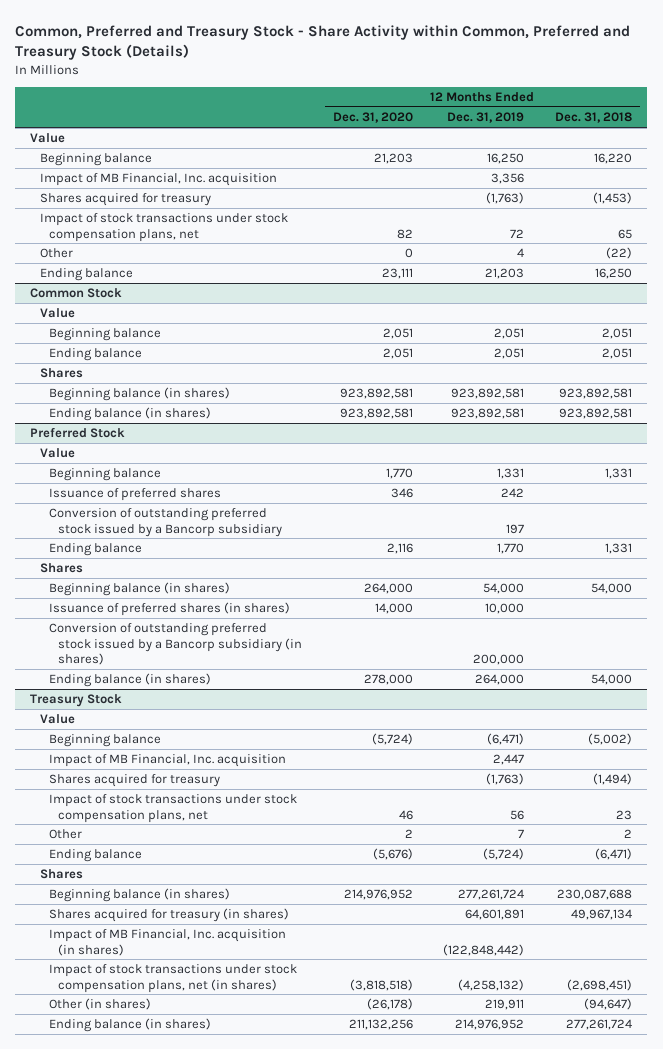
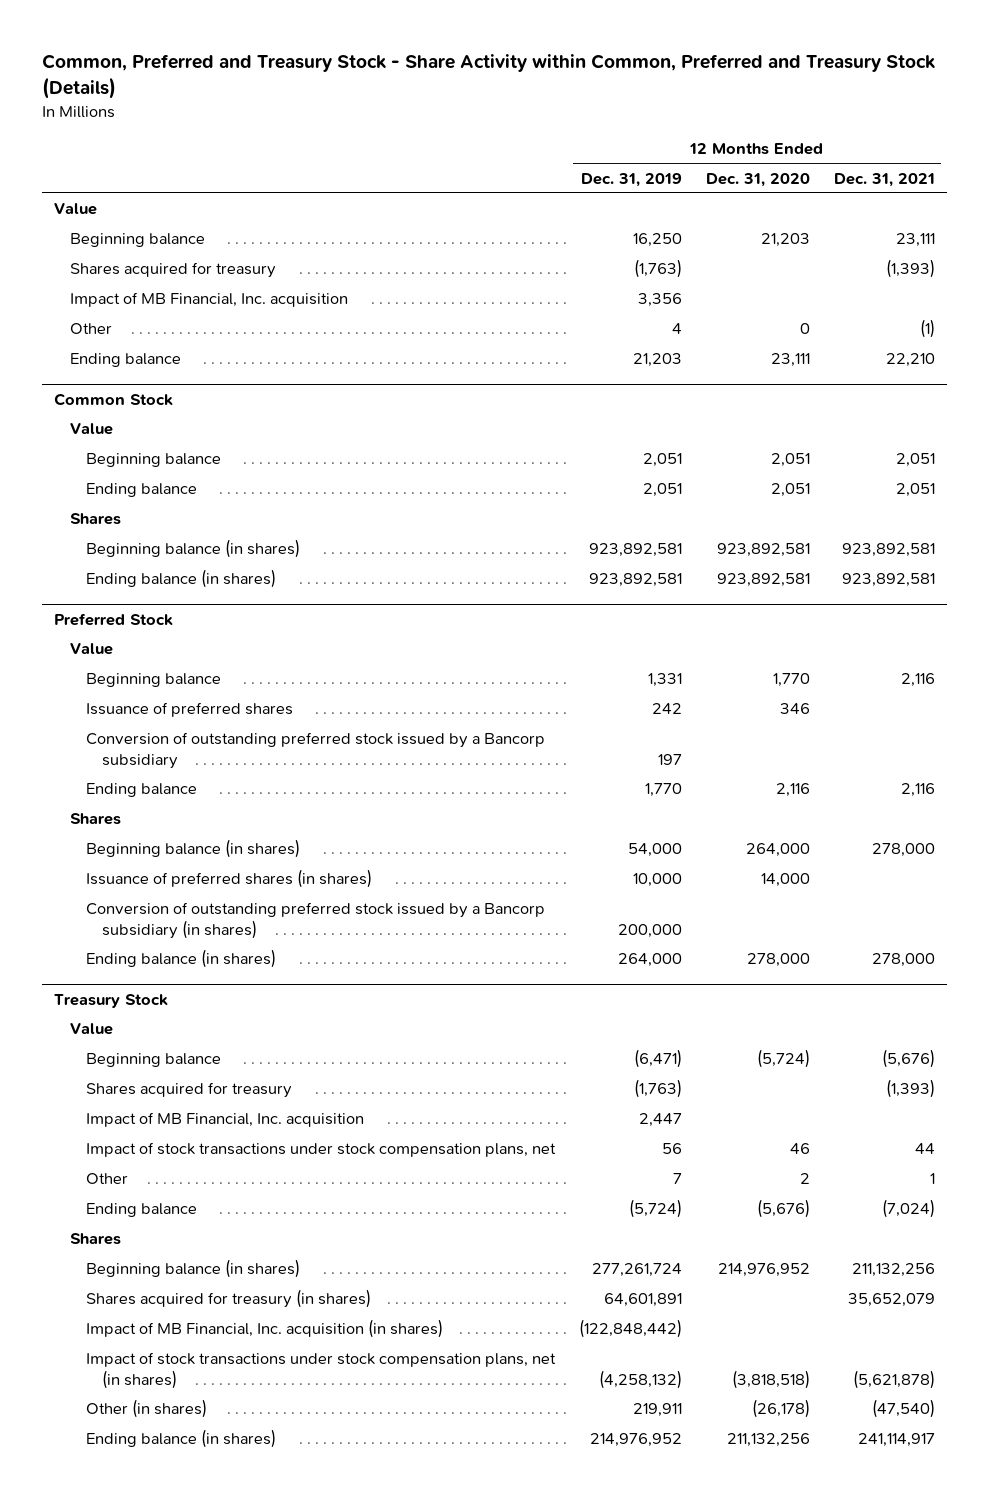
[555,112,633,124] Dec. 31, 2018 -> none
none -> [833,172,935,187] Dec. 31, 2021
[39,213,288,242] Impact of stock transactions under stock compensation plans, net -> none
[39,173,277,187] Impact of MB Financial, Inc. acquisition -> [70,292,349,308] Impact of MB Financial, Inc. acquisition
[49,754,287,768] Impact of MB Financial, Inc. acquisition -> [85,1112,364,1128] Impact of MB Financial, Inc. acquisition

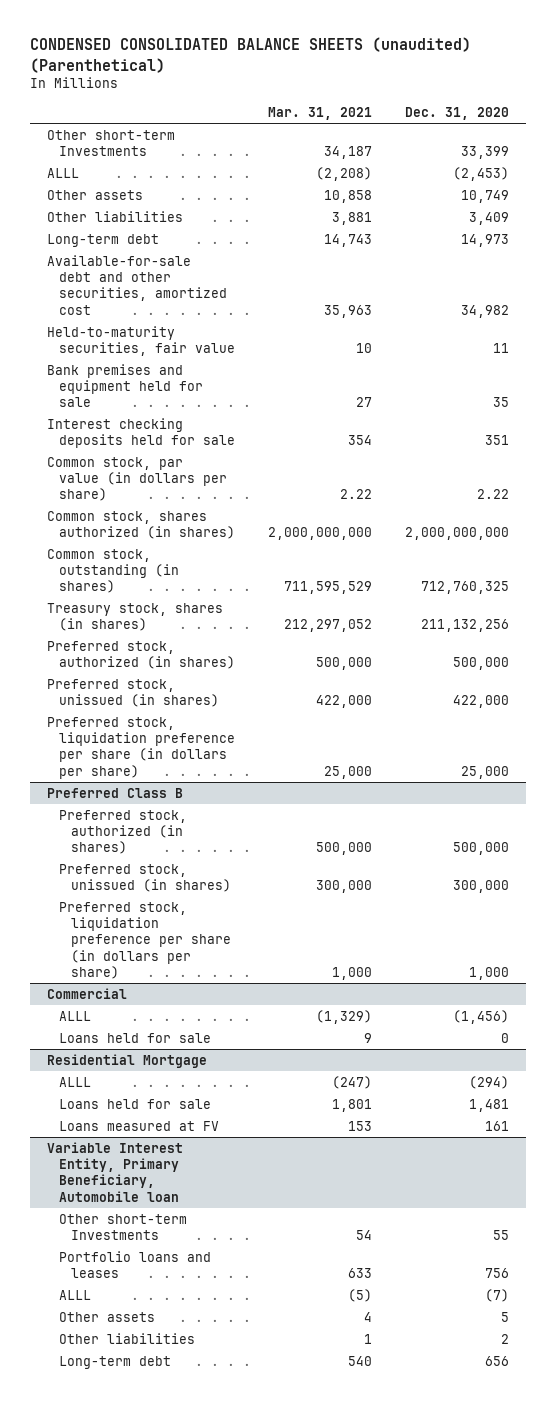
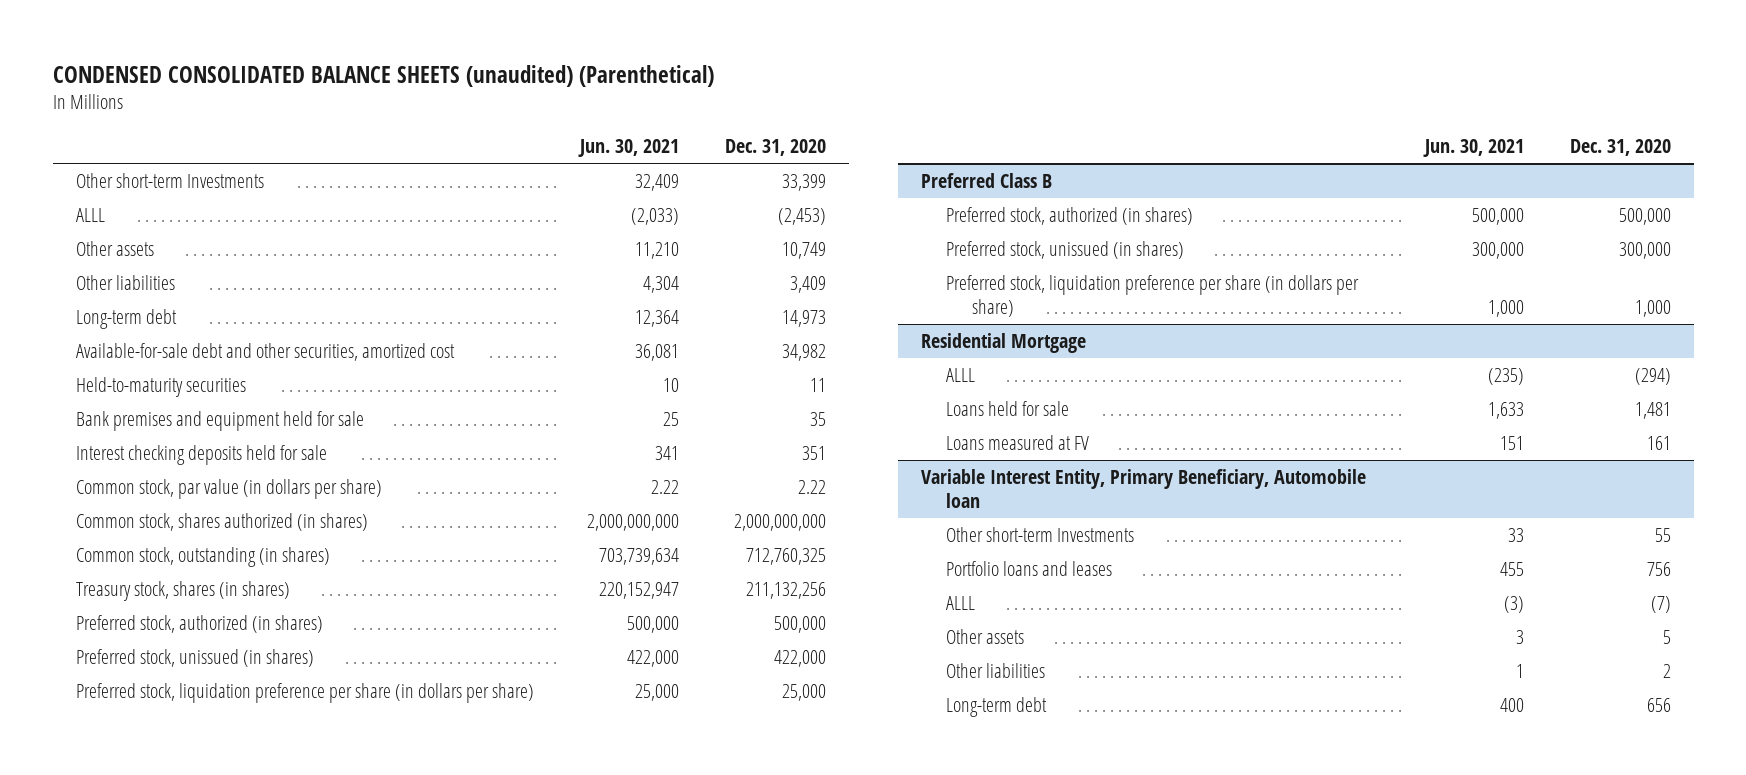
[267,107,372,121] Mar. 31, 2021 -> none
none -> [577,138,679,157] Jun. 30, 2021
[46,325,235,356] Held-to-maturity securities, fair value -> [75,377,246,398] Held-to-maturity securities
[46,987,127,999] Commercial -> none
[58,1010,91,1021] ALLL -> none
[58,1032,211,1043] Loans held for sale -> none

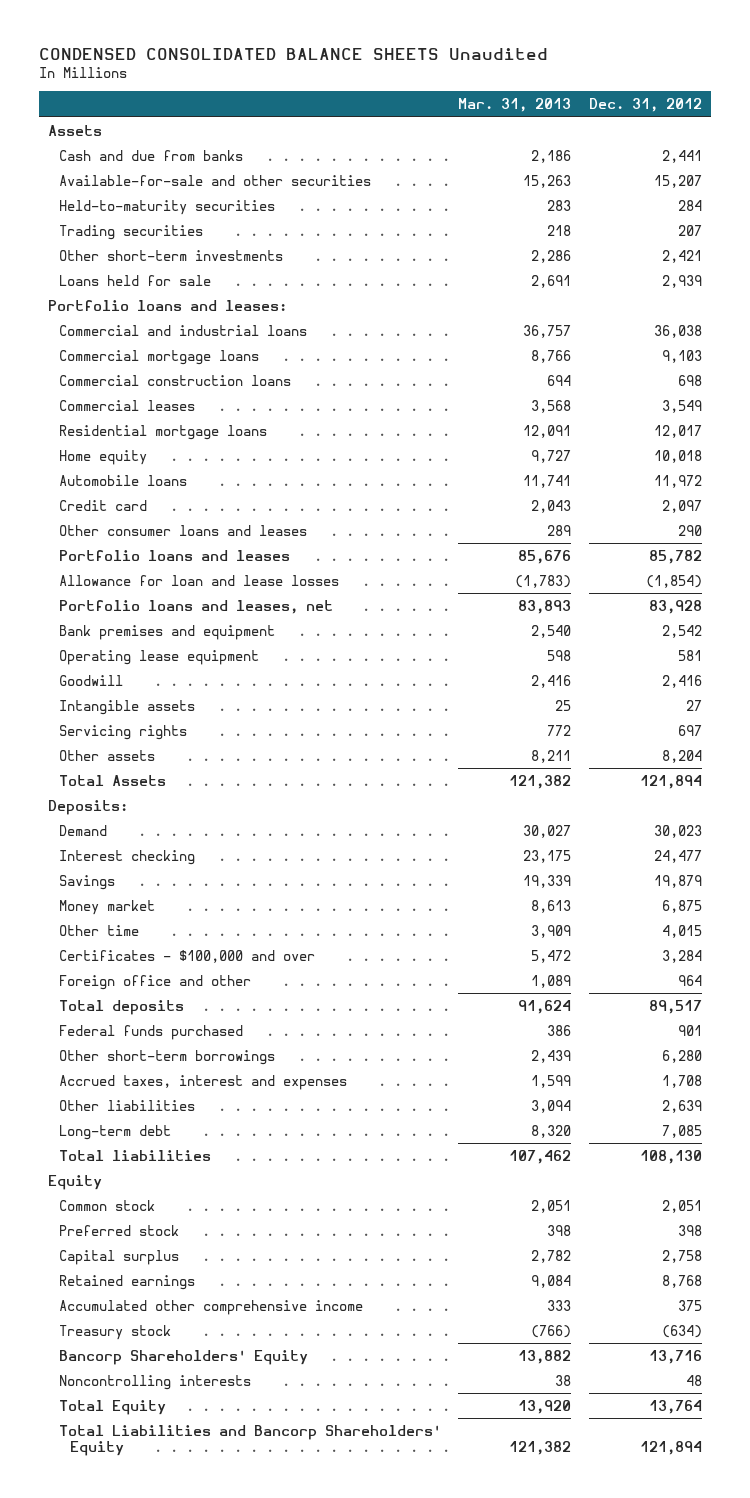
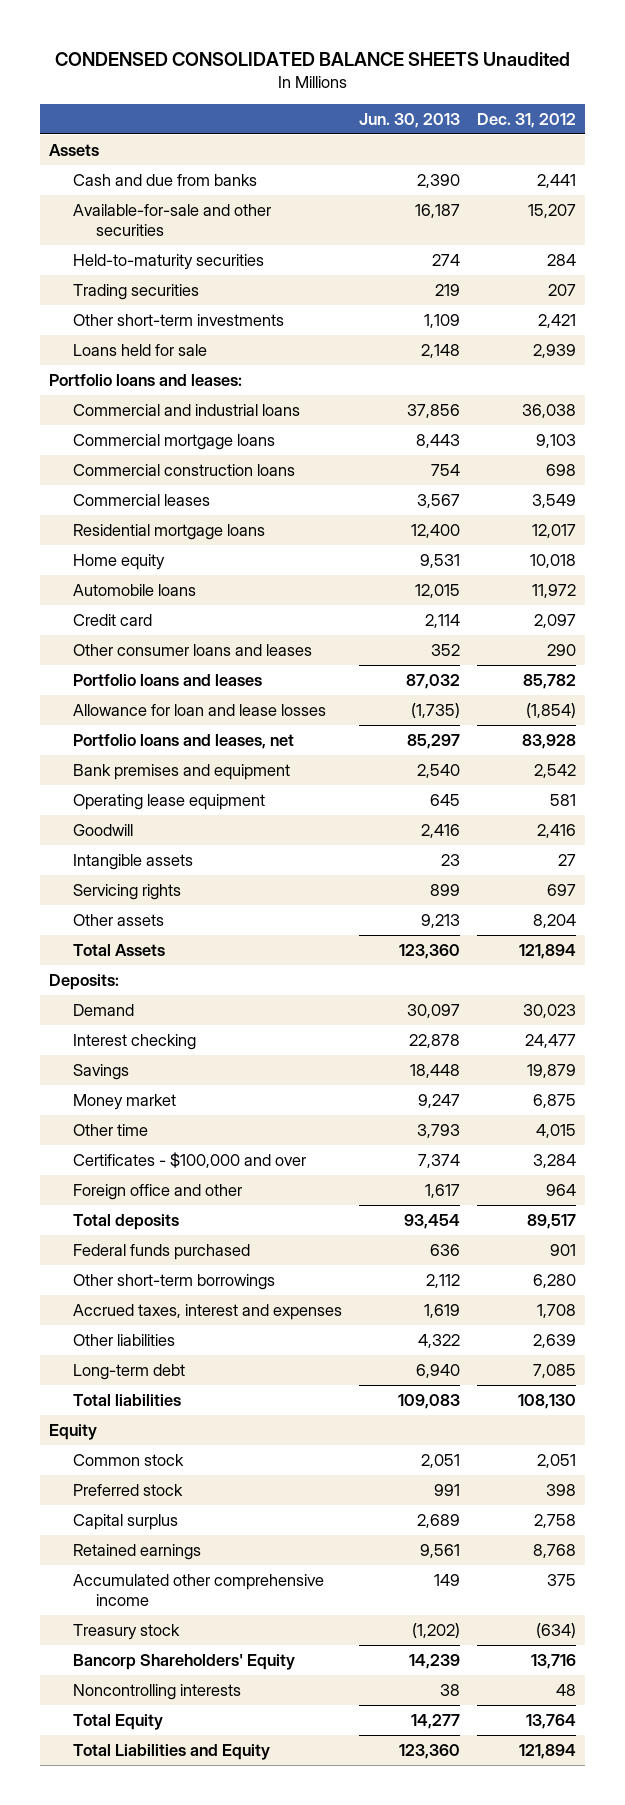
[458,98,572,113] Mar. 31, 2013 -> none
none -> [359,112,461,128] Jun. 30, 2013
[59,1424,442,1456] Total Liabilities and Bancorp Shareholders' Equity -> [72,1743,270,1760] Total Liabilities and Equity

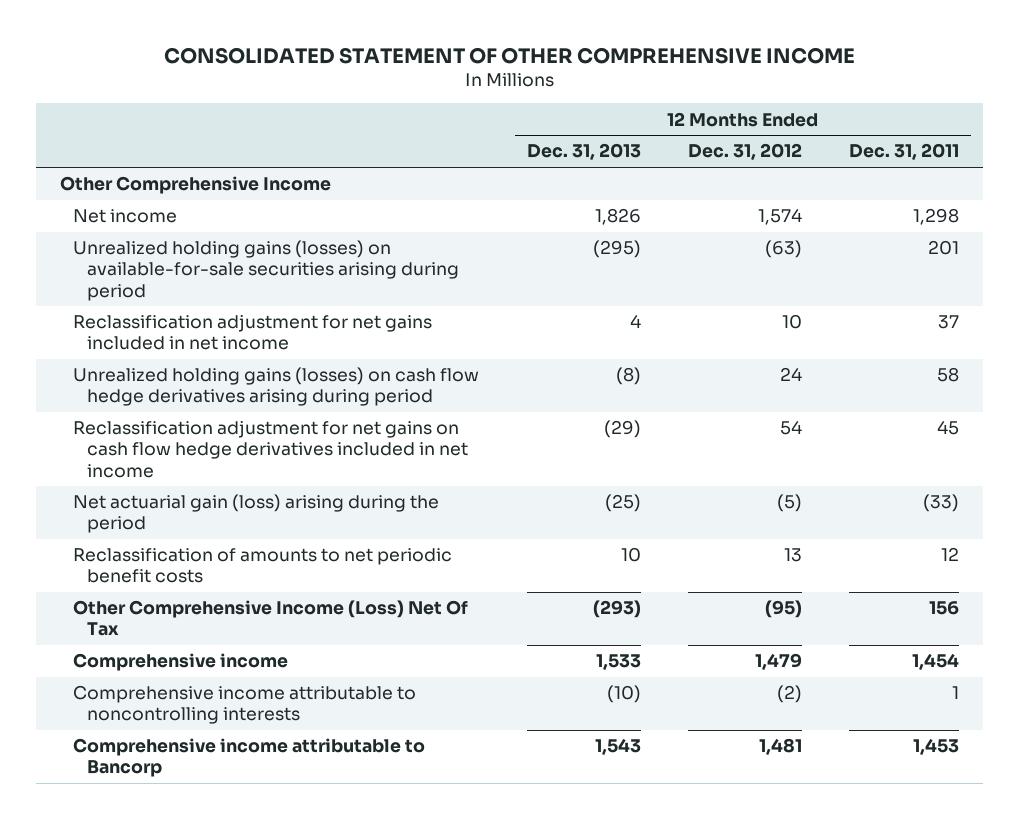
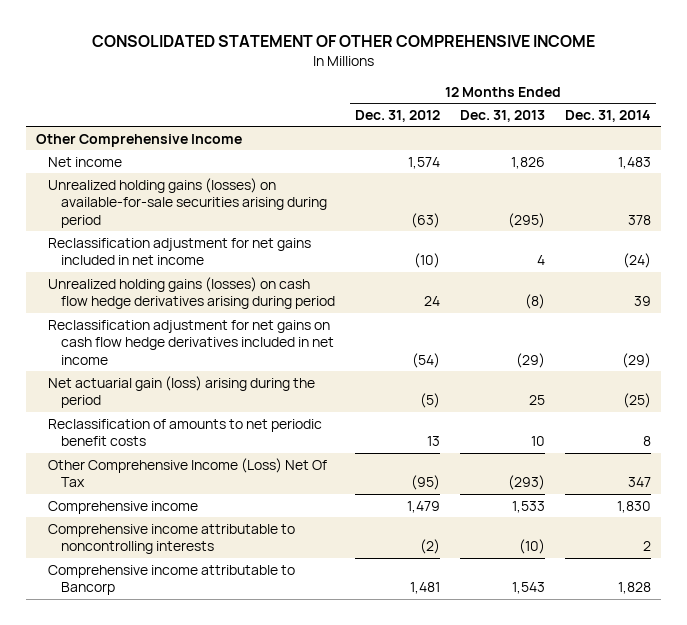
[849,143,960,161] Dec. 31, 2011 -> none
none -> [565,109,652,122] Dec. 31, 2014
[781,314,802,330] 10 -> [414,253,441,269] (10)
[779,420,802,436] 54 -> [412,352,441,368] (54)
[604,494,641,513] (25) -> [529,395,546,406] 25

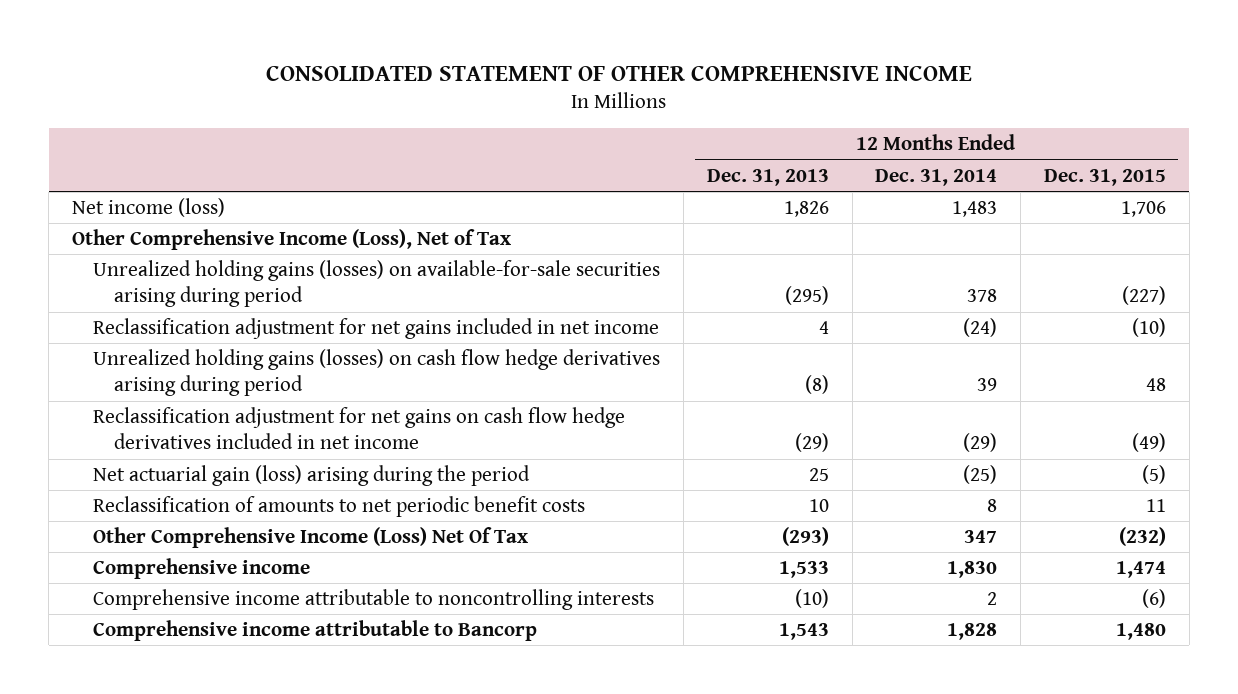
[355,109,441,122] Dec. 31, 2012 -> none
none -> [1044,168,1167,186] Dec. 31, 2015
[35,133,242,147] Other Comprehensive Income -> none
[48,156,123,167] Net income -> [72,198,226,218] Net income (loss)
none -> [72,229,512,251] Other Comprehensive Income (Loss), Net of Tax

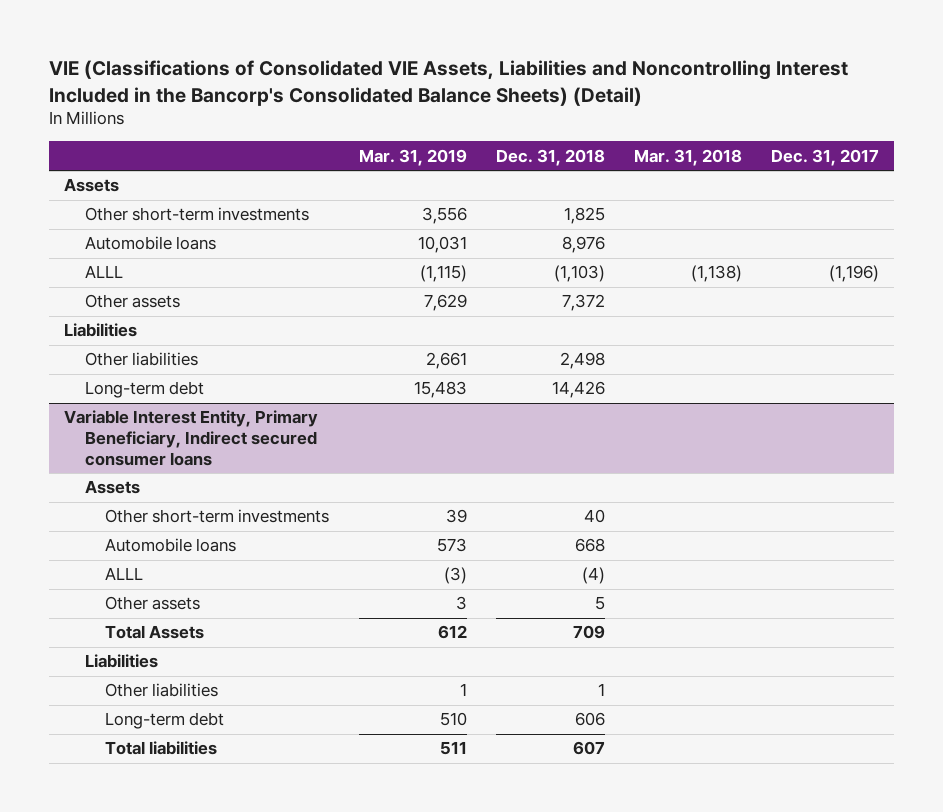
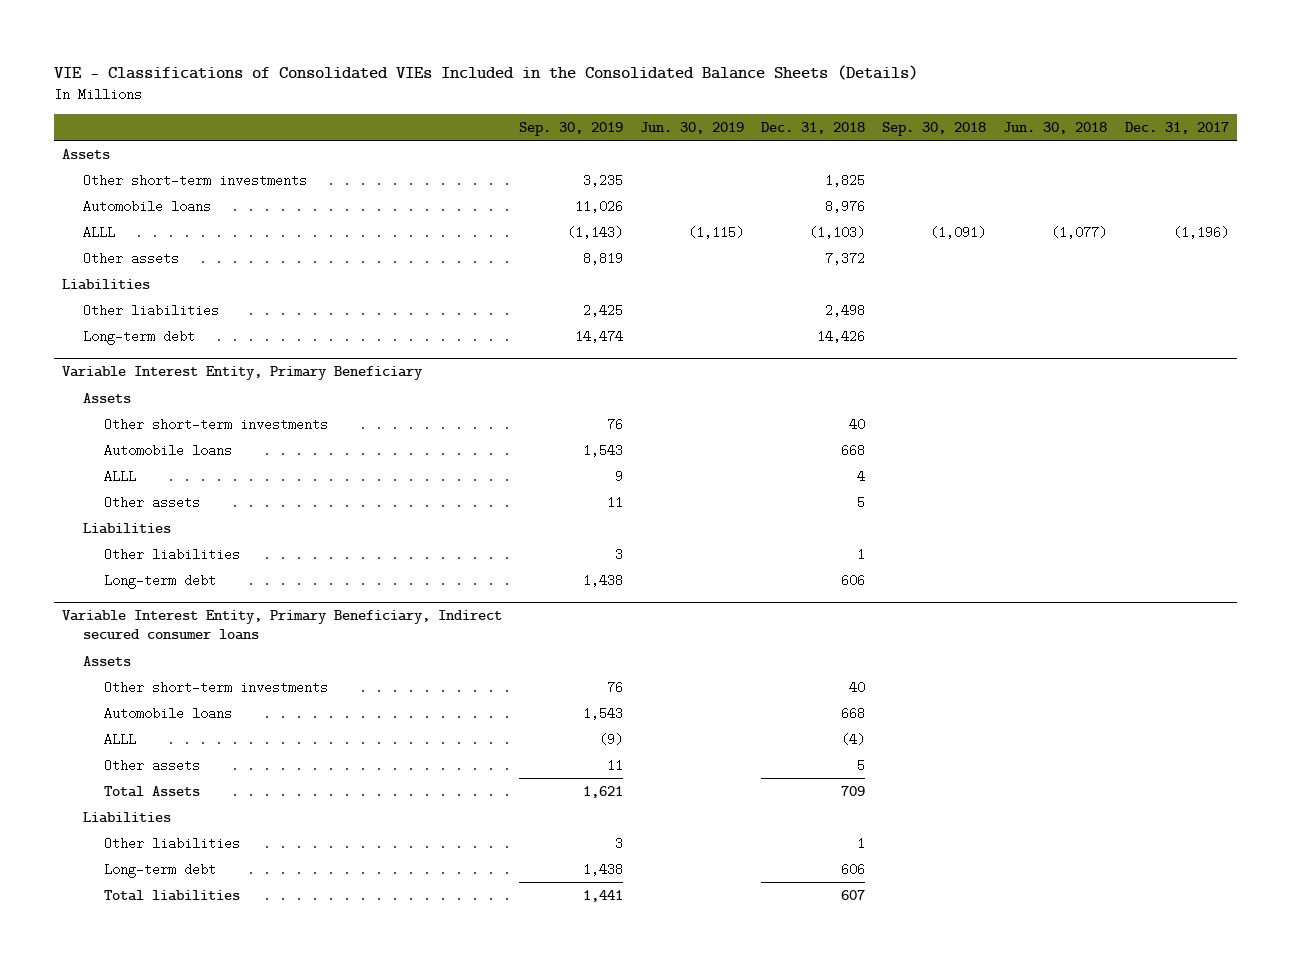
[49,60,849,106] VIE (Classifications of Consolidated VIE Assets, Liabilities and Noncontrolling Interest Included in the Bancorp's Consolidated Balance Sheets) (Detail) -> [53,64,918,80] VIE - Classifications of Consolidated VIEs Included in the Consolidated Balance Sheets (Details)
[358,148,467,166] Mar. 31, 2019 -> none
[634,148,743,166] Mar. 31, 2018 -> none
none -> [519,122,624,137] Sep. 30, 2019
none -> [640,122,745,135] Jun. 30, 2019
none -> [882,122,987,137] Sep. 30, 2018
none -> [1003,122,1108,135] Jun. 30, 2018
none -> [62,366,424,381] Variable Interest Entity, Primary Beneficiary
none -> [82,392,131,403] Assets
none -> [103,417,328,431] Other short-term investments
none -> [103,443,232,457] Automobile loans
none -> [103,469,136,483] ALLL
none -> [103,495,200,509] Other assets
none -> [82,522,171,534] Liabilities
none -> [103,547,240,561] Other liabilities
none -> [103,573,216,589] Long-term debt

